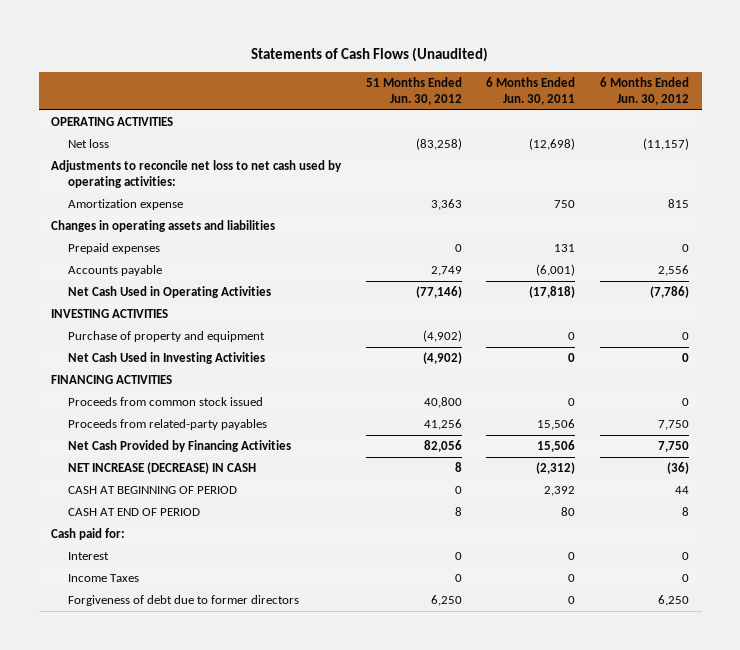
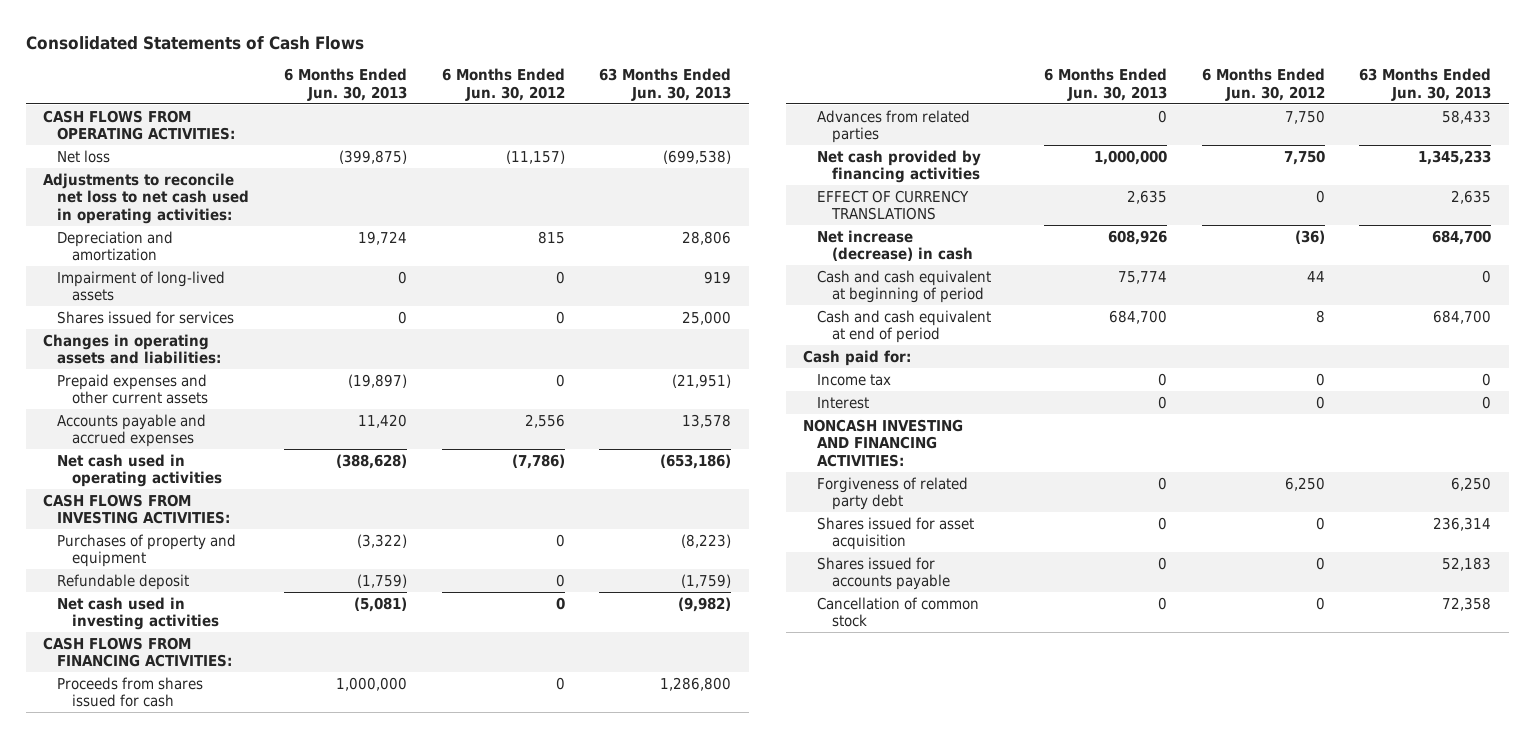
[251,46,489,62] Statements of Cash Flows (Unaudited) -> [25,35,364,50] Consolidated Statements of Cash Flows
[365,77,462,106] 51 Months Ended Jun. 30, 2012 -> none
[486,77,576,106] 6 Months Ended Jun. 30, 2011 -> none
none -> [284,68,408,101] 6 Months Ended Jun. 30, 2013
none -> [599,68,732,101] 63 Months Ended Jun. 30, 2013
[51,117,174,127] OPERATING ACTIVITIES -> [43,109,236,141] CASH FLOWS FROM OPERATING ACTIVITIES:
[51,160,343,189] Adjustments to reconcile net loss to net cash used by operating activities: -> [43,172,250,225] Adjustments to reconcile net loss to net cash used in operating activities:
[67,199,183,211] Amortization expense -> [57,230,174,262] Depreciation and amortization
none -> [57,270,226,302] Impairment of long-lived assets
none -> [57,310,235,324] Shares issued for services
[51,220,276,233] Changes in operating assets and liabilities -> [43,333,222,365] Changes in operating assets and liabilities:
[67,243,160,255] Prepaid expenses -> [57,373,208,405] Prepaid expenses and other current assets
[67,265,162,277] Accounts payable -> [57,413,207,448] Accounts payable and accrued expenses
[67,286,271,299] Net Cash Used in Operating Activities -> [57,453,222,488] Net cash used in operating activities
[51,309,169,319] INVESTING ACTIVITIES -> [43,493,231,525] CASH FLOWS FROM INVESTING ACTIVITIES:
[67,331,265,343] Purchase of property and equipment -> [57,533,237,568] Purchases of property and equipment
none -> [57,573,190,590] Refundable deposit
[67,352,265,365] Net Cash Used in Investing Activities -> [57,596,219,631] Net cash used in investing activities
[51,375,173,385] FINANCING ACTIVITIES -> [43,636,233,668] CASH FLOWS FROM FINANCING ACTIVITIES:
[67,397,263,407] Proceeds from common stock issued -> [57,676,204,708] Proceeds from shares issued for cash
[67,419,267,431] Proceeds from related-party payables -> [817,109,971,144] Advances from related parties
[67,440,291,453] Net Cash Provided by Financing Activities -> [817,149,982,184] Net cash provided by financing activities
none -> [817,189,970,221] EFFECT OF CURRENCY TRANSLATIONS
[67,462,256,475] NET INCREASE (DECREASE) IN CASH -> [817,229,973,262] Net increase (decrease) in cash
[67,486,237,495] CASH AT BEGINNING OF PERIOD -> [817,269,992,304] Cash and cash equivalent at beginning of period
[67,508,200,517] CASH AT END OF PERIOD -> [817,309,992,344] Cash and cash equivalent at end of period
none -> [817,373,892,386] Income tax
[67,574,139,583] Income Taxes -> none
none -> [803,418,964,468] NONCASH INVESTING AND FINANCING ACTIVITIES:
[67,595,299,607] Forgiveness of debt due to former directors -> [817,476,969,511] Forgiveness of related party debt
none -> [817,516,975,551] Shares issued for asset acquisition
none -> [817,556,950,591] Shares issued for accounts payable
none -> [817,596,980,628] Cancellation of common stock

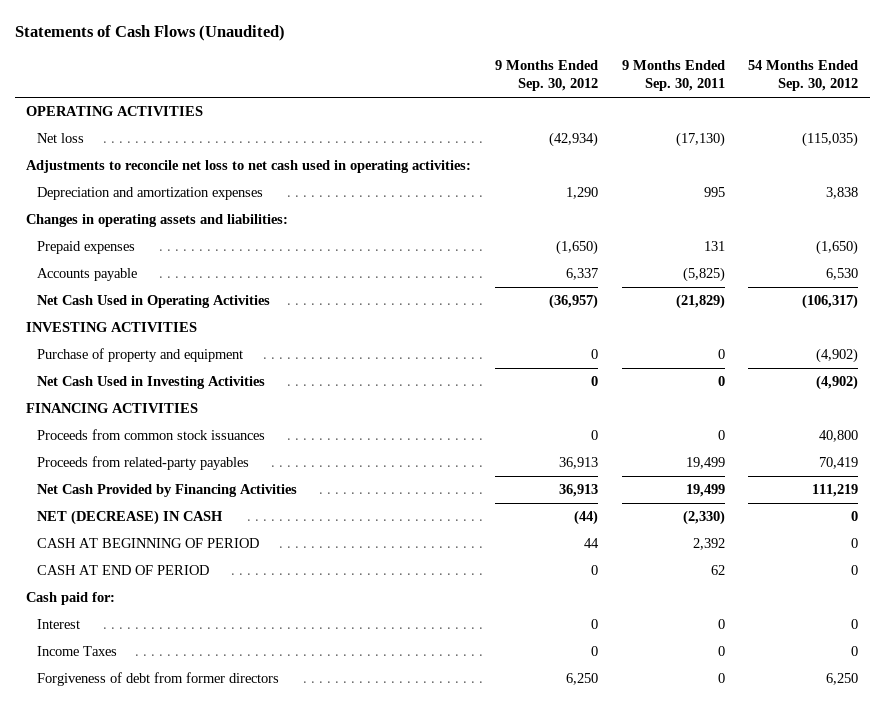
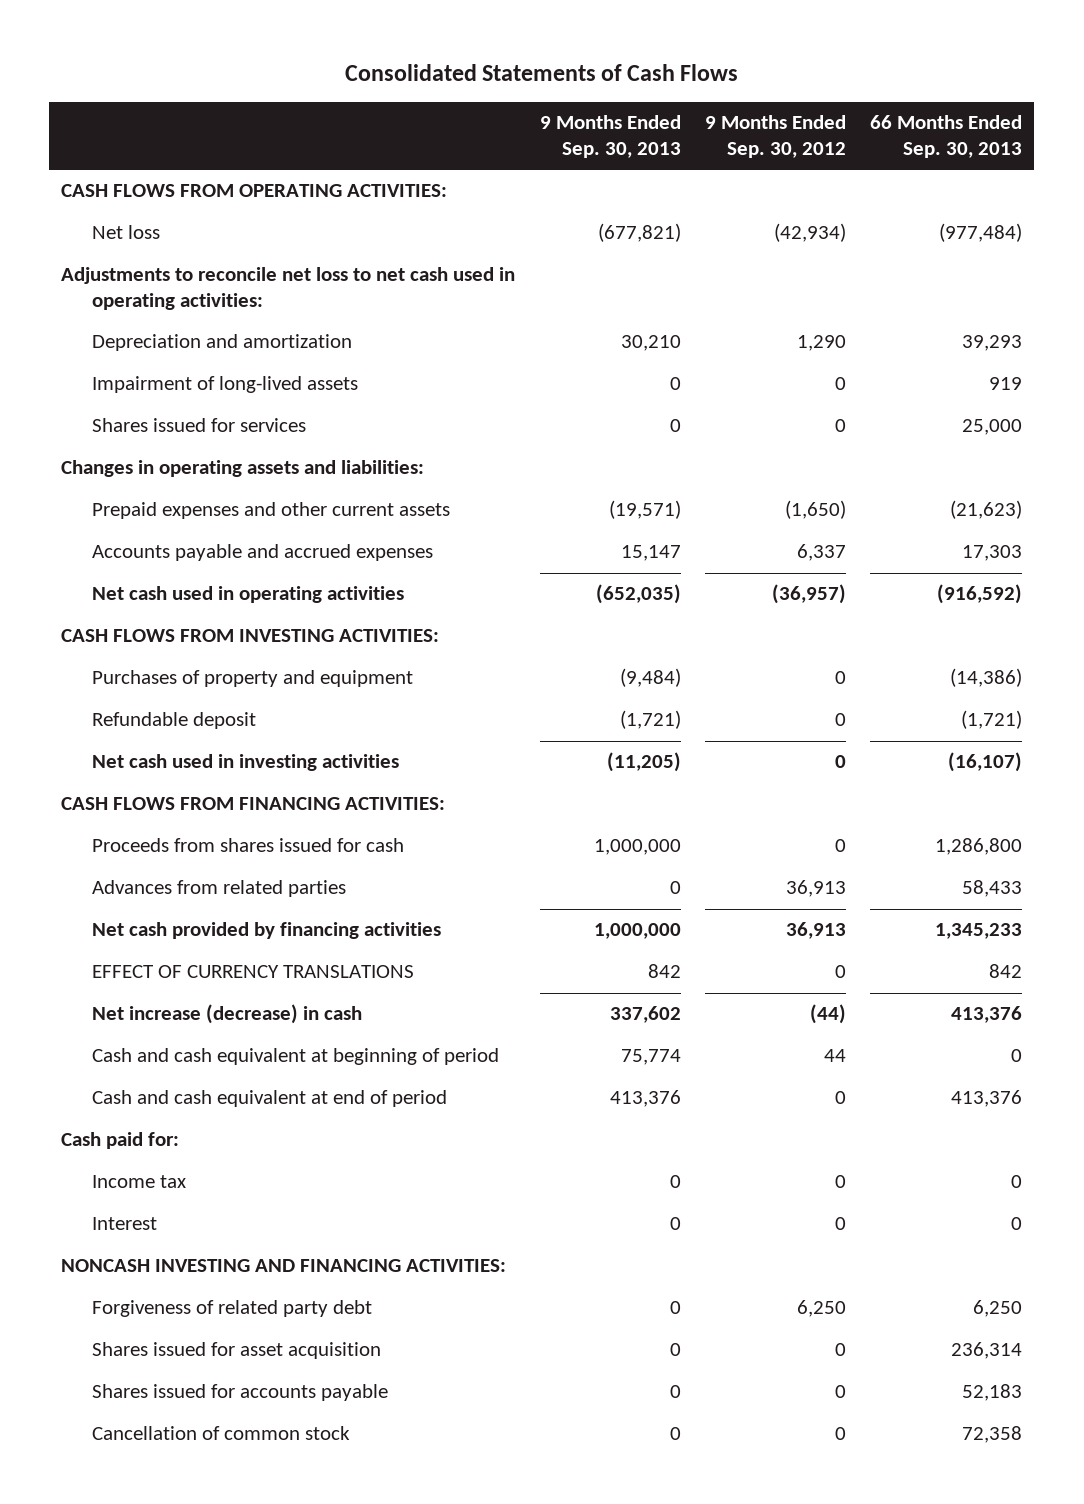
[14,25,285,42] Statements of Cash Flows (Unaudited) -> [344,64,738,82] Consolidated Statements of Cash Flows
[621,59,725,92] 9 Months Ended Sep. 30, 2011 -> none
[748,59,859,92] 54 Months Ended Sep. 30, 2012 -> none
none -> [539,115,681,158] 9 Months Ended Sep. 30, 2013
none -> [870,115,1023,158] 66 Months Ended Sep. 30, 2013
[26,106,204,117] OPERATING ACTIVITIES -> [61,184,448,198] CASH FLOWS FROM OPERATING ACTIVITIES:
[37,187,264,201] Depreciation and amortization expenses -> [92,334,353,352] Depreciation and amortization
none -> [92,376,359,394] Impairment of long-lived assets
none -> [92,418,307,433] Shares issued for services
[37,241,136,255] Prepaid expenses -> [92,502,451,520] Prepaid expenses and other current assets
[37,268,138,282] Accounts payable -> [92,544,434,562] Accounts payable and accrued expenses
[37,295,271,309] Net Cash Used in Operating Activities -> [92,586,405,604] Net cash used in operating activities
[26,322,198,333] INVESTING ACTIVITIES -> [61,629,440,643] CASH FLOWS FROM INVESTING ACTIVITIES:
[37,348,244,363] Purchase of property and equipment -> [92,670,414,688] Purchases of property and equipment
none -> [92,712,257,730] Refundable deposit
[37,376,266,390] Net Cash Used in Investing Activities -> [92,754,400,772] Net cash used in investing activities
[26,403,199,414] FINANCING ACTIVITIES -> [61,797,446,811] CASH FLOWS FROM FINANCING ACTIVITIES:
[37,429,266,441] Proceeds from common stock issuances -> [92,838,405,853] Proceeds from shares issued for cash
[37,456,250,471] Proceeds from related-party payables -> [92,880,347,898] Advances from related parties
[37,484,298,498] Net Cash Provided by Financing Activities -> [92,922,442,940] Net cash provided by financing activities
none -> [92,965,415,979] EFFECT OF CURRENCY TRANSLATIONS
[37,510,224,526] NET (DECREASE) IN CASH -> [92,1004,363,1025] Net increase (decrease) in cash
[37,538,260,549] CASH AT BEGINNING OF PERIOD -> [92,1048,500,1066] Cash and cash equivalent at beginning of period
[37,565,210,576] CASH AT END OF PERIOD -> [92,1090,448,1108] Cash and cash equivalent at end of period
none -> [92,1175,187,1189] Income tax
[37,646,118,657] Income Taxes -> none
none -> [61,1259,507,1273] NONCASH INVESTING AND FINANCING ACTIVITIES:
[37,672,280,687] Forgiveness of debt from former directors -> [92,1300,373,1318] Forgiveness of related party debt
none -> [92,1342,382,1360] Shares issued for asset acquisition
none -> [92,1384,389,1402] Shares issued for accounts payable
none -> [92,1426,351,1441] Cancellation of common stock

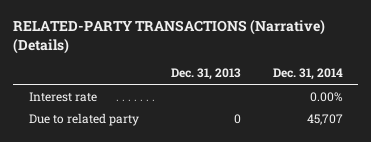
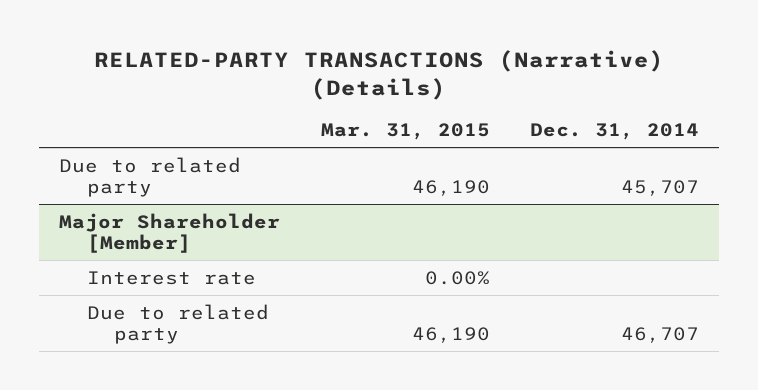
[170,68,241,81] Dec. 31, 2013 -> none
none -> [320,123,490,141] Mar. 31, 2015
[28,91,97,102] Interest rate -> none
none -> [59,212,281,253] Major Shareholder [Member]
none -> [86,270,256,285] Interest rate
none -> [86,303,269,344] Due to related party

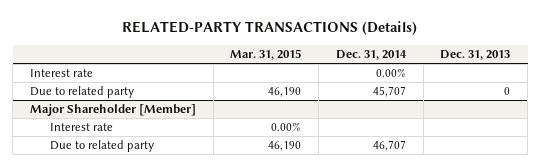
[94,50,665,101] RELATED-PARTY TRANSACTIONS (Narrative) (Details) -> [122,21,418,36] RELATED-PARTY TRANSACTIONS (Details)
none -> [440,49,511,60] Dec. 31, 2013
none -> [29,69,93,78] Interest rate

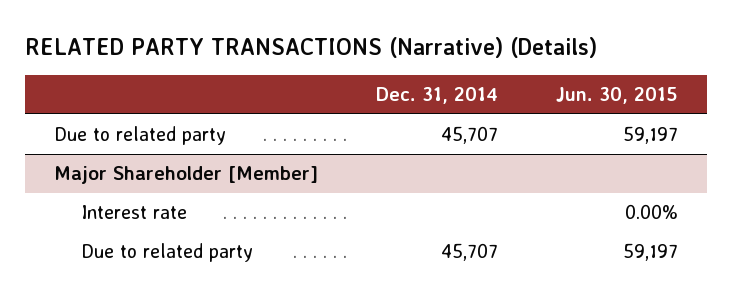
[122,21,418,36] RELATED-PARTY TRANSACTIONS (Details) -> [24,37,597,59] RELATED PARTY TRANSACTIONS (Narrative) (Details)
[230,48,302,60] Mar. 31, 2015 -> none
[440,49,511,60] Dec. 31, 2013 -> none
none -> [555,87,678,105] Jun. 30, 2015
[29,69,93,78] Interest rate -> none
[372,140,406,152] 46,707 -> [440,243,498,262] 45,707

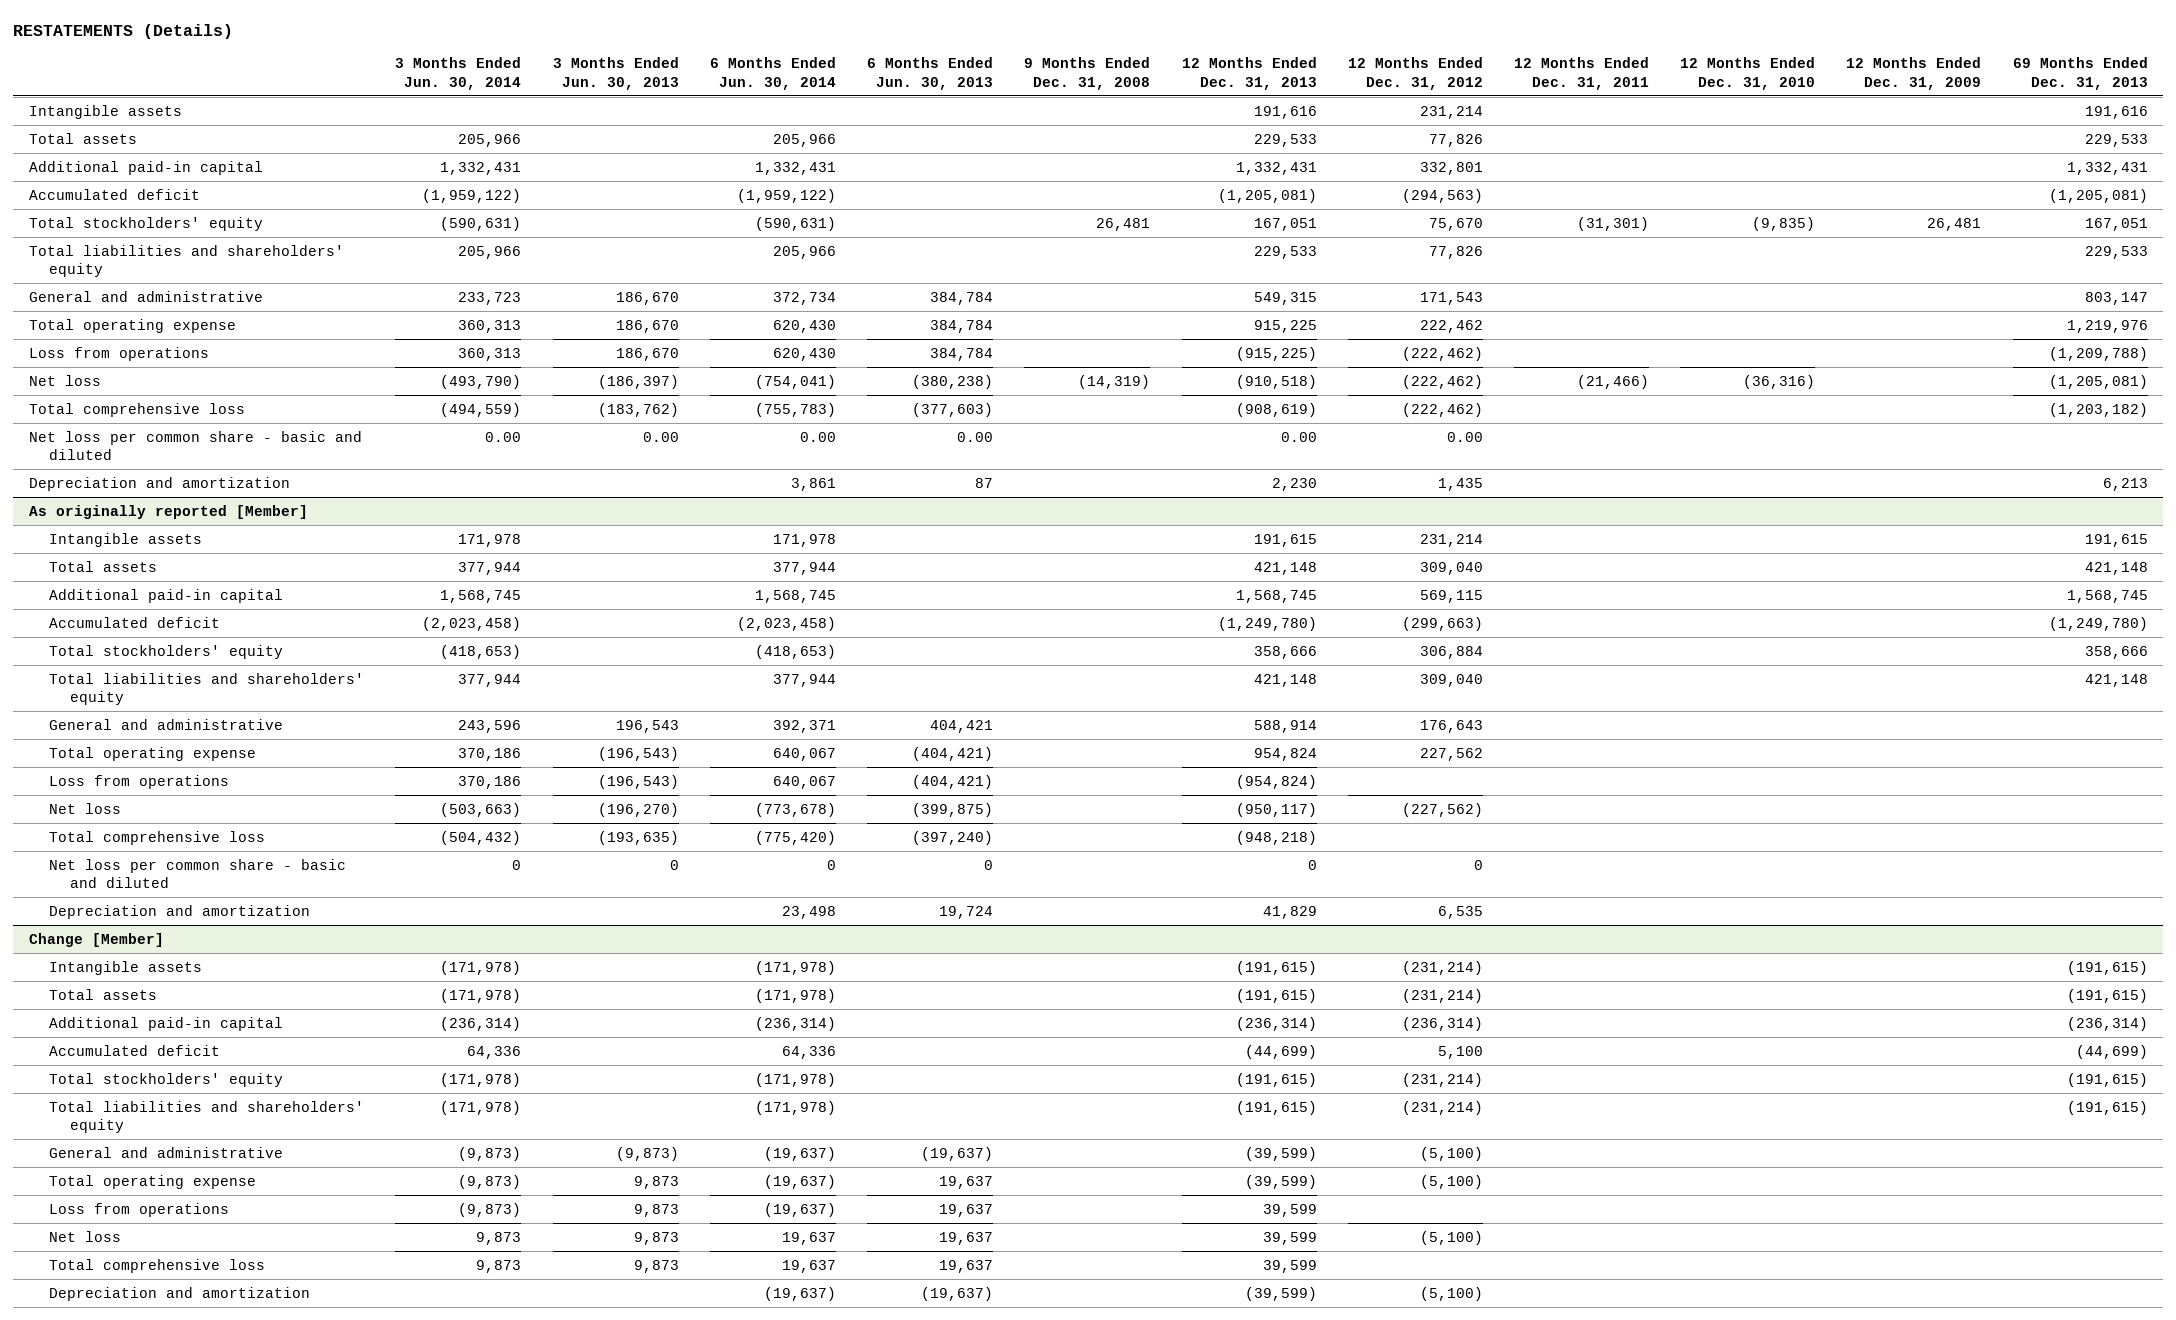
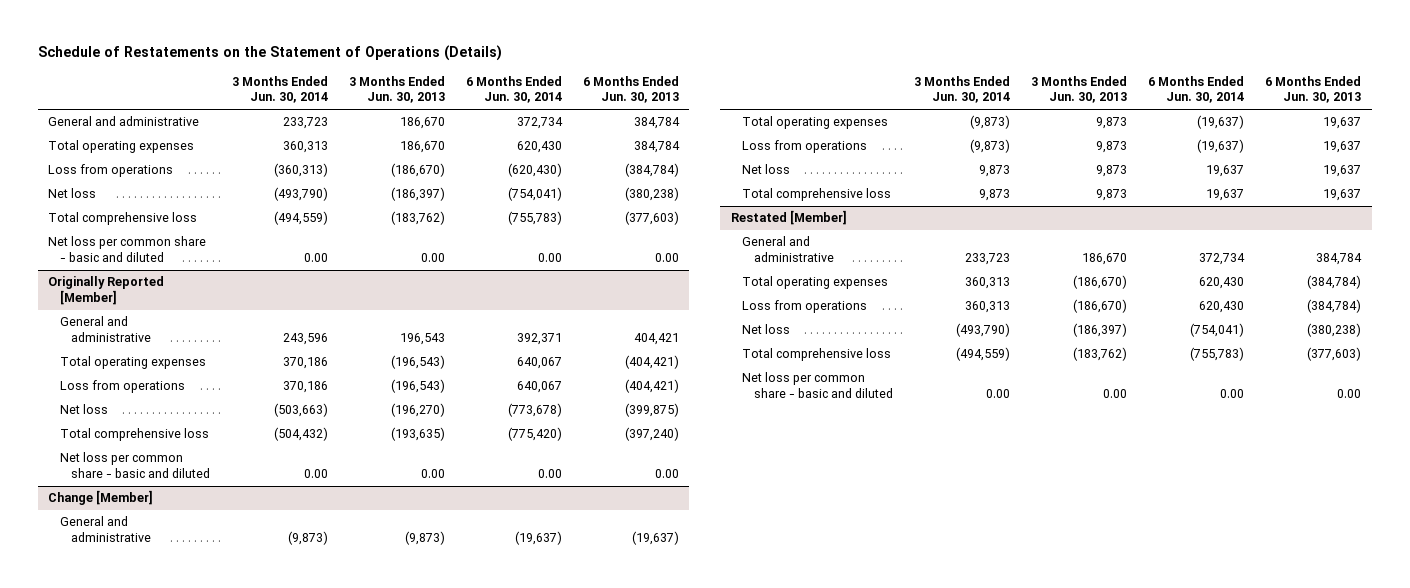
[13,23,234,39] RESTATEMENTS (Details) -> [37,44,502,61] Schedule of Restatements on the Statement of Operations (Details)
[1024,57,1151,90] 9 Months Ended Dec. 31, 2008 -> none
[1181,57,1317,90] 12 Months Ended Dec. 31, 2013 -> none
[1347,57,1483,90] 12 Months Ended Dec. 31, 2012 -> none
[1513,57,1649,90] 12 Months Ended Dec. 31, 2011 -> none
[1680,57,1816,90] 12 Months Ended Dec. 31, 2010 -> none
[1846,57,1982,90] 12 Months Ended Dec. 31, 2009 -> none
[2012,57,2148,90] 69 Months Ended Dec. 31, 2013 -> none
[28,104,182,119] Intangible assets -> none
[28,132,137,144] Total assets -> none
[28,160,263,175] Additional paid-in capital -> none
[28,188,200,200] Accumulated deficit -> none
[28,216,263,231] Total stockholders' equity -> none
[28,244,344,277] Total liabilities and shareholders' equity -> none
[28,318,236,333] Total operating expense -> [48,140,195,154] Total operating expenses
[458,347,522,361] 360,313 -> [273,163,328,178] (360,313)
[615,347,679,361] 186,670 -> [390,163,445,178] (186,670)
[772,347,836,361] 620,430 -> [507,163,562,178] (620,430)
[930,347,994,361] 384,784 -> [624,163,679,178] (384,784)
[28,476,290,491] Depreciation and amortization -> none
[49,532,203,547] Intangible assets -> none
[49,560,158,572] Total assets -> none
[49,588,284,603] Additional paid-in capital -> none
[49,616,221,628] Accumulated deficit -> none
[49,644,284,659] Total stockholders' equity -> none
[49,672,365,705] Total liabilities and shareholders' equity -> none
[28,504,308,519] As originally reported [Member] -> [48,276,165,306] Originally Reported [Member]
[49,746,257,761] Total operating expense -> [59,356,206,370] Total operating expenses
[49,904,311,919] Depreciation and amortization -> none
[512,859,522,870] 0 -> [303,469,328,479] 0.00
[669,859,679,870] 0 -> [420,469,445,479] 0.00
[826,859,836,870] 0 -> [537,469,562,479] 0.00
[984,859,994,870] 0 -> [654,469,679,479] 0.00
[49,960,203,975] Intangible assets -> none
[49,988,158,1000] Total assets -> none
[49,1016,284,1031] Additional paid-in capital -> none
[49,1044,221,1056] Accumulated deficit -> none
[49,1072,284,1087] Total stockholders' equity -> none
[49,1100,365,1133] Total liabilities and shareholders' equity -> none
[49,1174,257,1189] Total operating expense -> [742,116,889,130] Total operating expenses
[49,1286,311,1301] Depreciation and amortization -> none
none -> [730,210,847,226] Restated [Member]
none -> [742,236,834,263] General and administrative
none -> [742,276,889,290] Total operating expenses
none -> [742,300,868,314] Loss from operations
none -> [742,324,791,335] Net loss
none -> [742,348,892,362] Total comprehensive loss
none -> [742,372,893,399] Net loss per common share - basic and diluted

